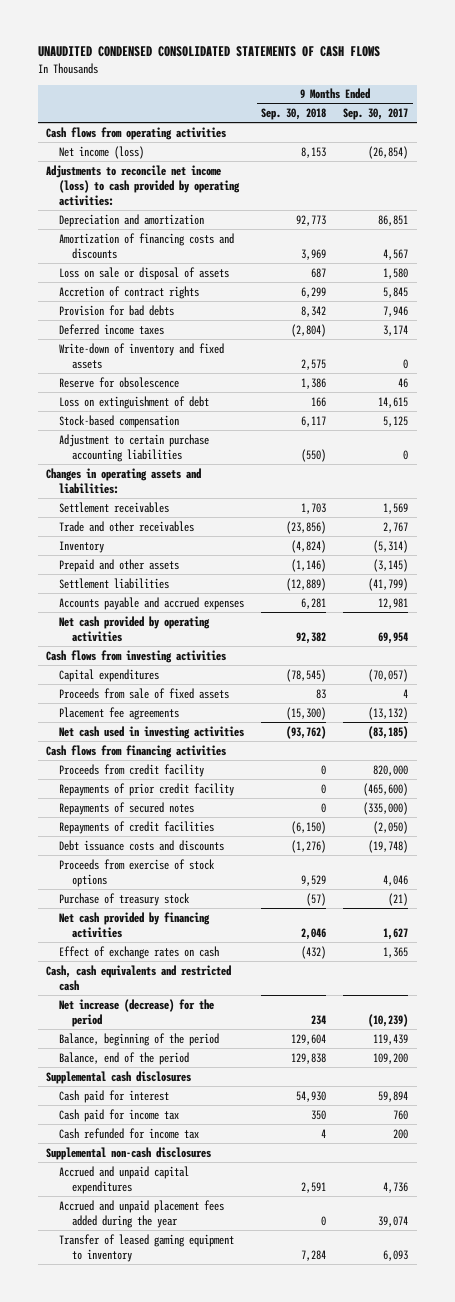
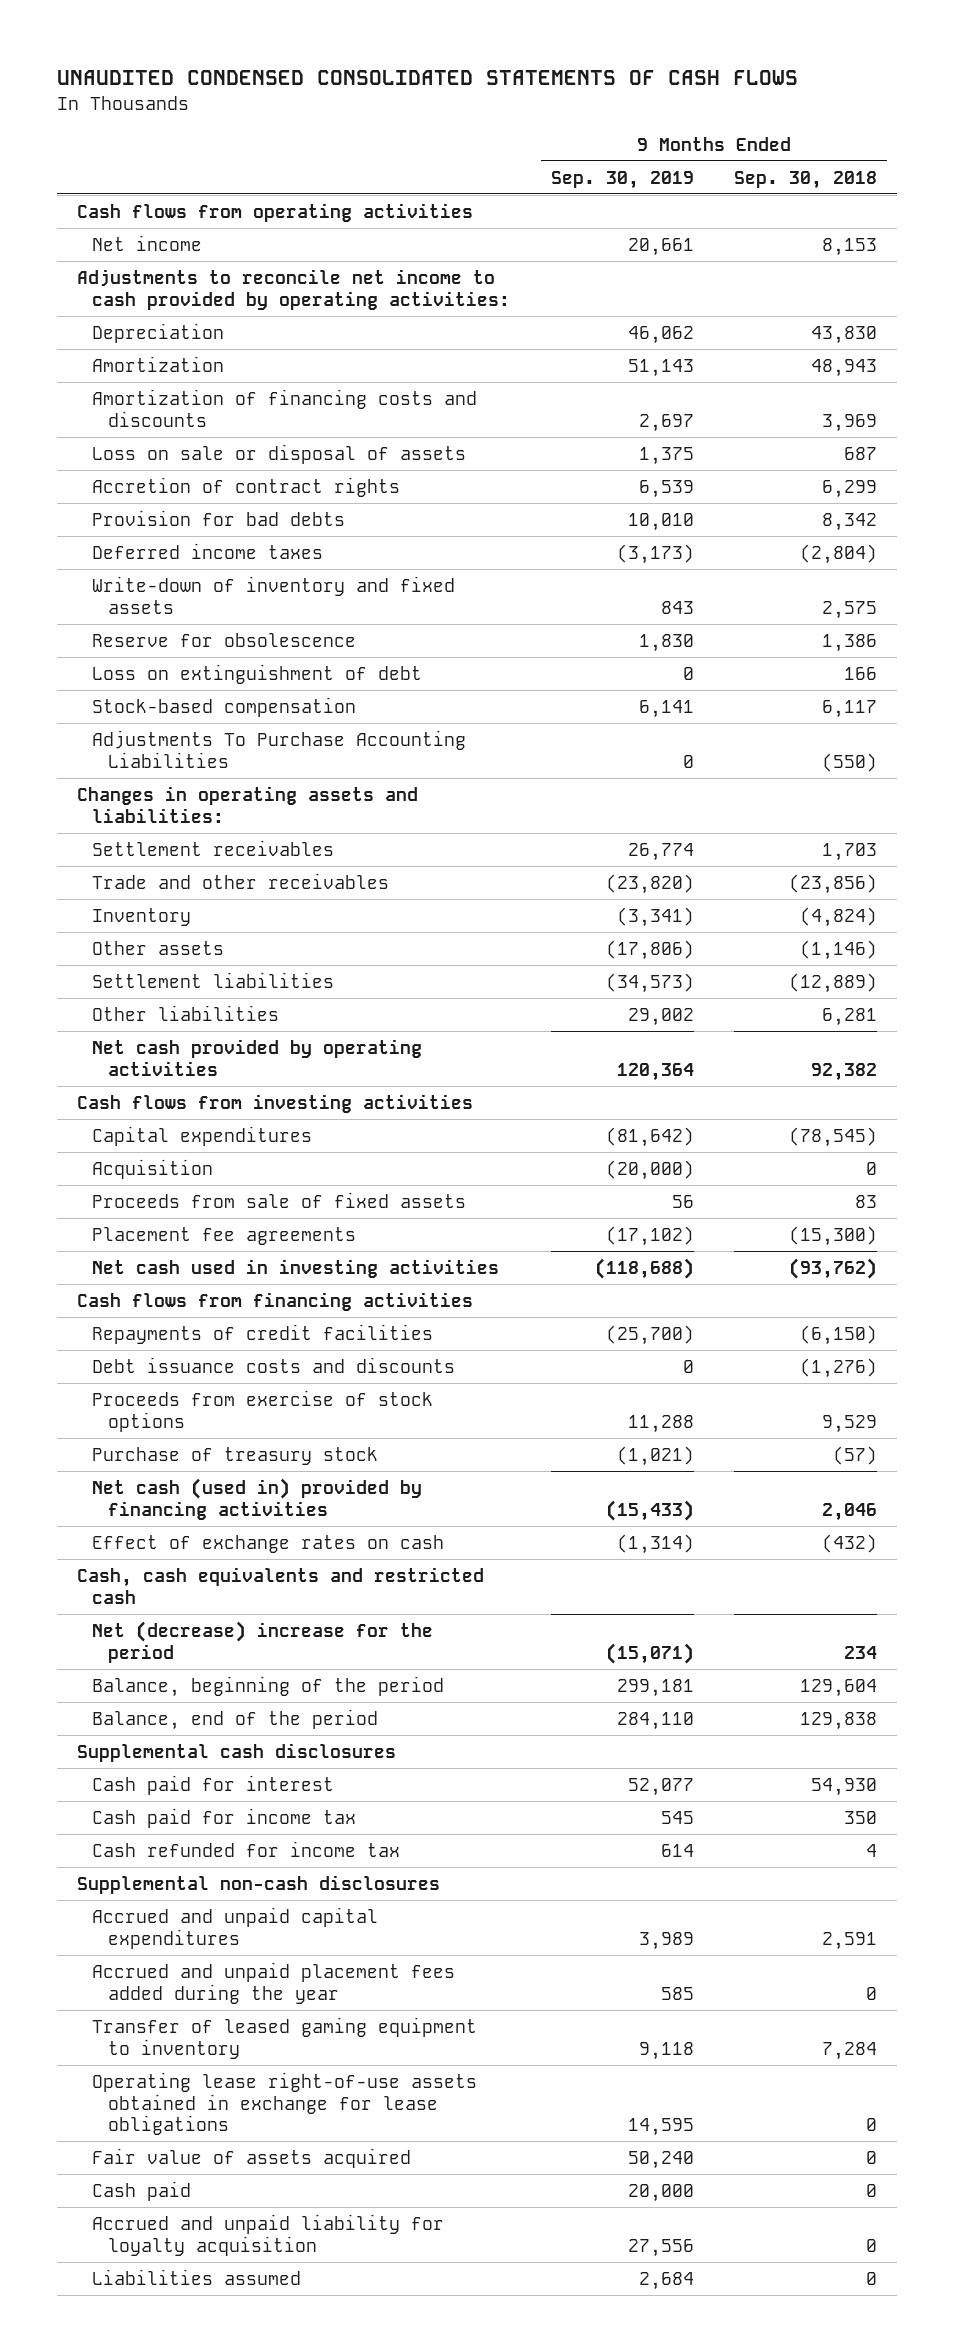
[343,107,409,120] Sep. 30, 2017 -> none
none -> [550,170,694,189] Sep. 30, 2019
[59,145,145,159] Net income (loss) -> [92,234,203,251] Net income
[46,164,241,207] Adjustments to reconcile net income (loss) to cash provided by operating activities: -> [77,268,511,310] Adjustments to reconcile net income to cash provided by operating activities:
[59,213,205,227] Depreciation and amortization -> [92,322,225,343] Depreciation
[296,214,327,226] 92,773 -> [810,325,877,344] 43,830
none -> [92,355,225,372] Amortization
[59,433,210,462] Adjustment to certain purchase accounting liabilities -> [92,729,467,768] Adjustments To Purchase Accounting Liabilities
[59,558,180,572] Prepaid and other assets -> [92,940,225,955] Other assets
[59,596,245,610] Accounts payable and accrued expenses -> [92,1004,280,1021] Other liabilities
none -> [92,1158,214,1179] Acquisition
[59,763,205,777] Proceeds from credit facility -> none
[59,782,235,796] Repayments of prior credit facility -> none
[59,801,195,815] Repayments of secured notes -> none
[59,911,211,938] Net cash provided by financing activities -> [92,1477,423,1520] Net cash (used in) provided by financing activities
[59,998,215,1027] Net increase (decrease) for the period -> [92,1620,434,1663] Net (decrease) increase for the period
none -> [92,2071,478,2136] Operating lease right-of-use assets obtained in exchange for lease obligations
none -> [92,2147,412,2168] Fair value of assets acquired
none -> [92,2180,192,2201] Cash paid
none -> [92,2213,445,2256] Accrued and unpaid liability for loyalty acquisition
none -> [92,2268,302,2285] Liabilities assumed

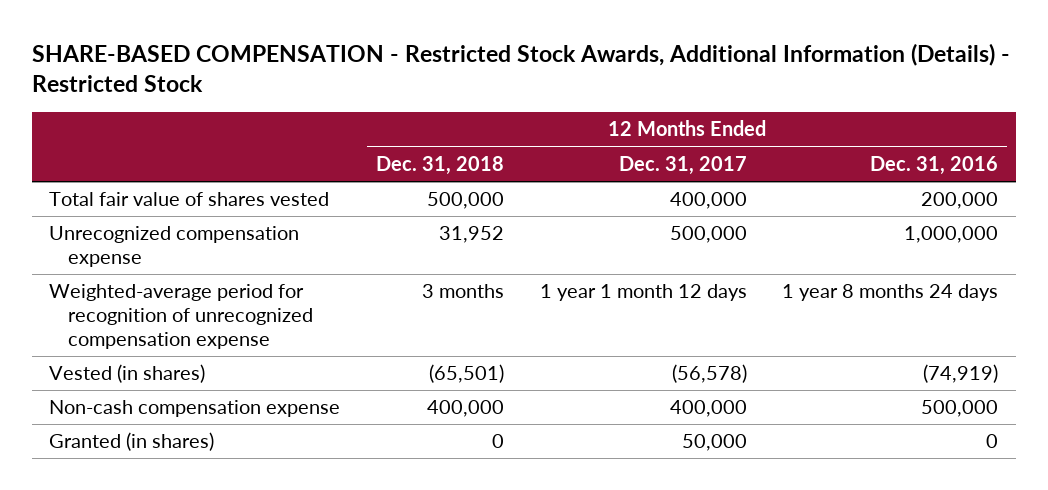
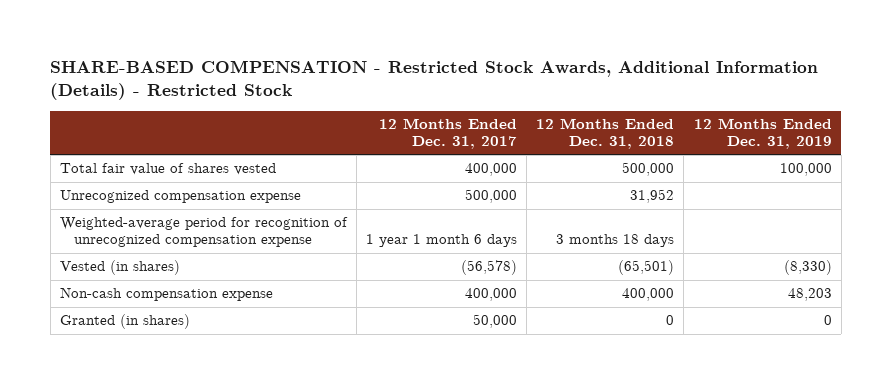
[870,155,999,175] Dec. 31, 2016 -> none
none -> [693,118,832,149] 12 Months Ended Dec. 31, 2019
[421,284,504,299] 3 months -> [556,234,675,248] 3 months 18 days
[539,284,747,302] 1 year 1 month 12 days -> [366,234,518,248] 1 year 1 month 6 days

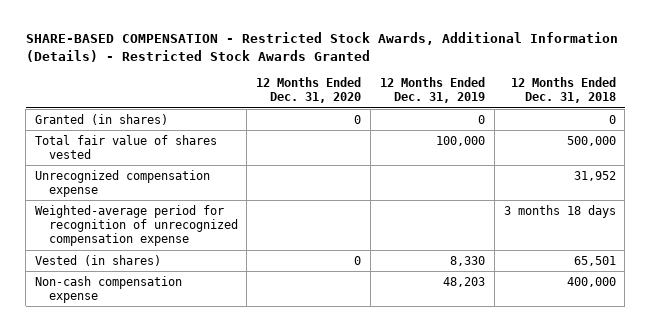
[50,60,819,100] SHARE-BASED COMPENSATION - Restricted Stock Awards, Additional Information (Details) - Restricted Stock -> [25,32,618,62] SHARE-BASED COMPENSATION - Restricted Stock Awards, Additional Information (Details) - Restricted Stock Awards Granted
[379,118,518,149] 12 Months Ended Dec. 31, 2017 -> none
none -> [256,77,362,104] 12 Months Ended Dec. 31, 2020
[59,314,190,330] Granted (in shares) -> [34,113,168,125] Granted (in shares)
[618,260,675,276] (65,501) -> [573,255,616,266] 65,501
[783,260,832,276] (8,330) -> [449,255,485,266] 8,330

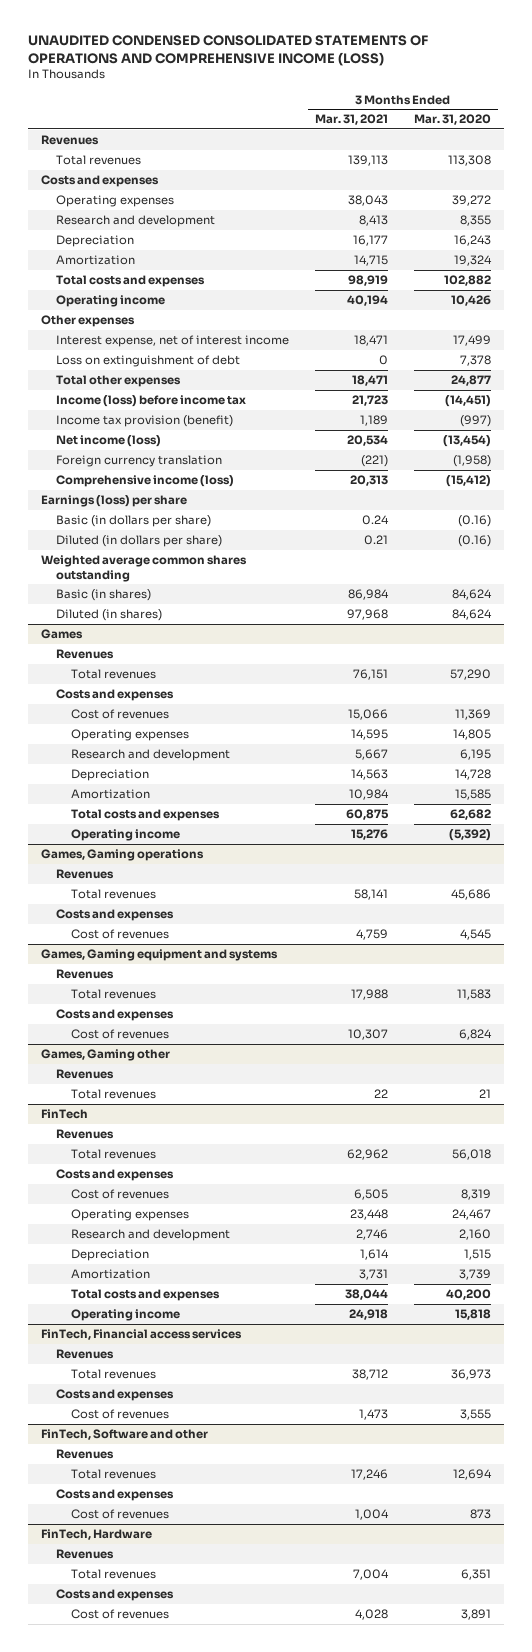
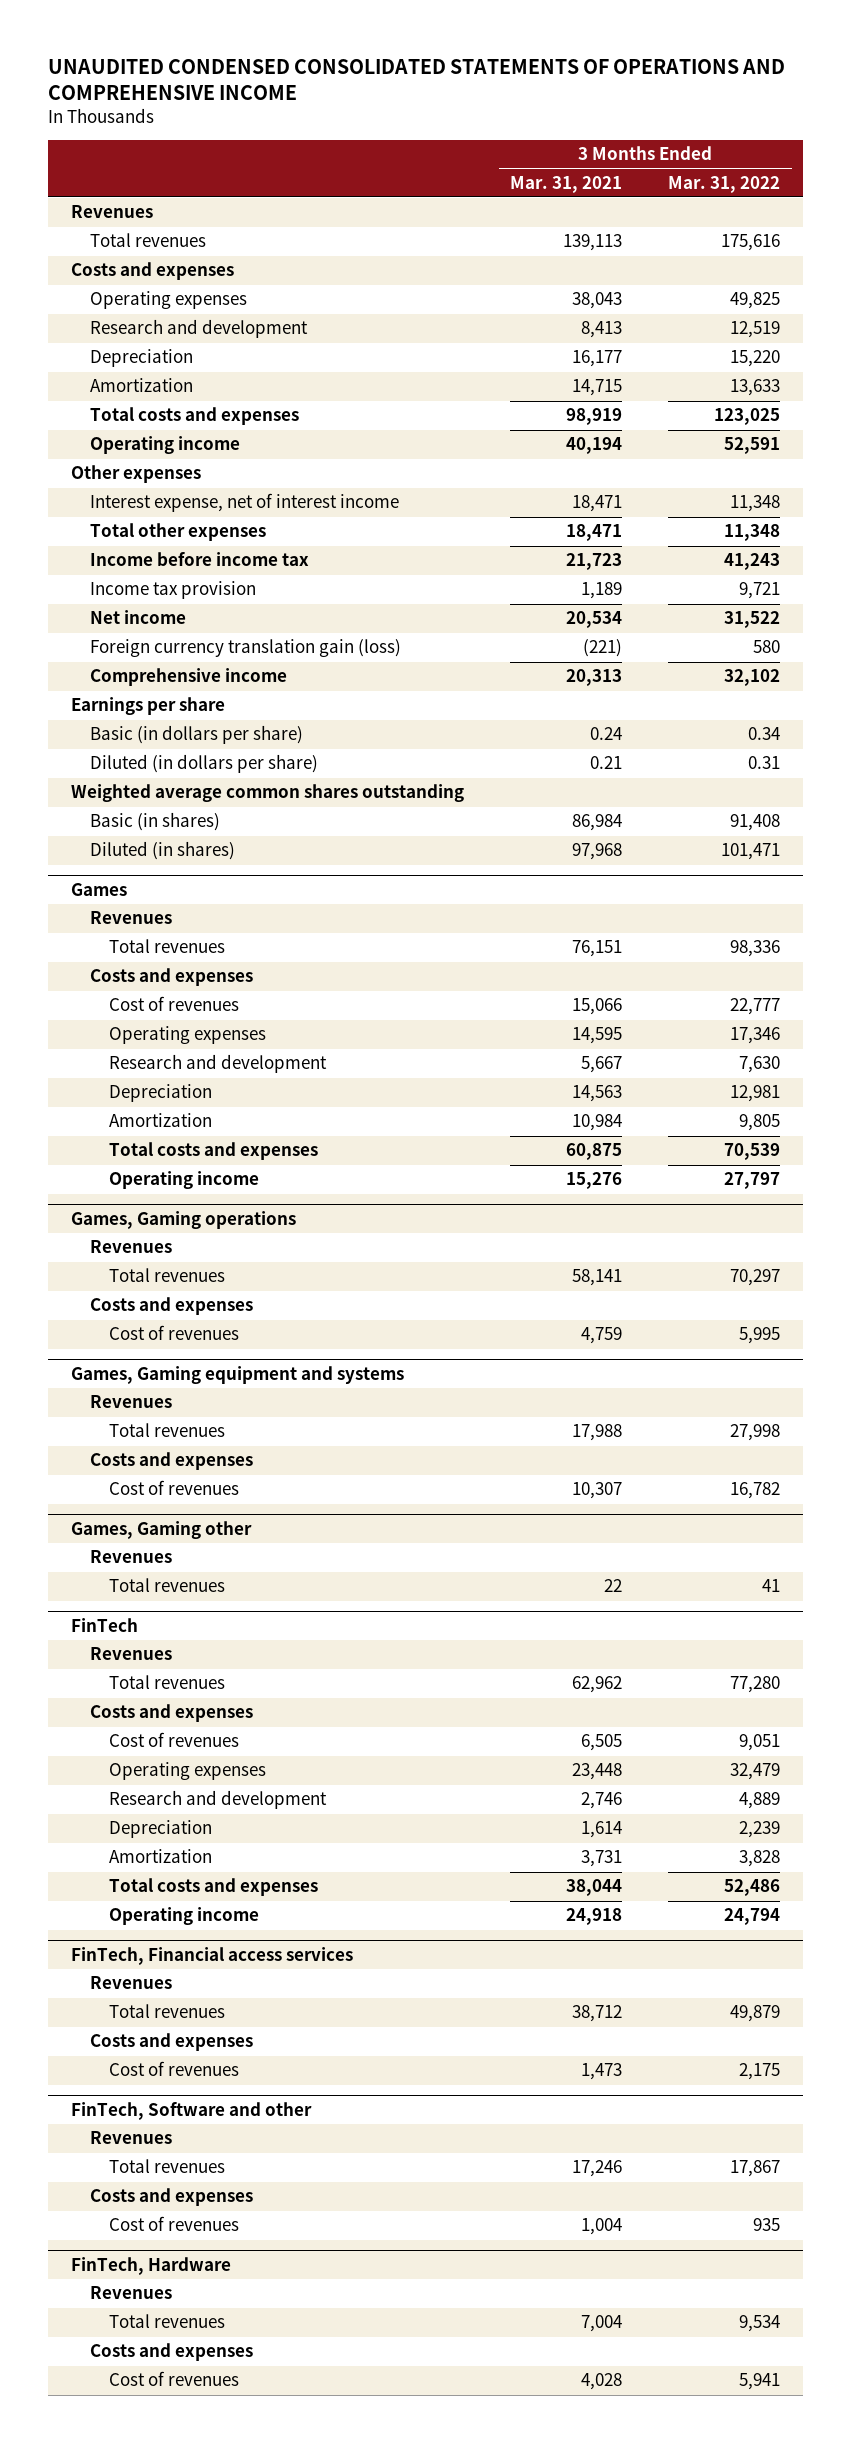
[27,35,428,67] UNAUDITED CONDENSED CONSOLIDATED STATEMENTS OF OPERATIONS AND COMPREHENSIVE INCOME (LOSS) -> [48,59,786,101] UNAUDITED CONDENSED CONSOLIDATED STATEMENTS OF OPERATIONS AND COMPREHENSIVE INCOME
[414,114,492,126] Mar. 31, 2020 -> none
none -> [668,175,781,193] Mar. 31, 2022
[55,354,240,367] Loss on extinguishment of debt -> none
[55,394,246,407] Income (loss) before income tax -> [90,552,310,567] Income before income tax
[55,414,233,427] Income tax provision (benefit) -> [90,581,257,600] Income tax provision
[55,434,161,447] Net income (loss) -> [90,610,187,625] Net income
[55,454,222,467] Foreign currency translation -> [90,639,402,658] Foreign currency translation gain (loss)
[55,474,234,487] Comprehensive income (loss) -> [90,668,288,687] Comprehensive income
[40,494,187,507] Earnings (loss) per share -> [71,697,226,716] Earnings per share

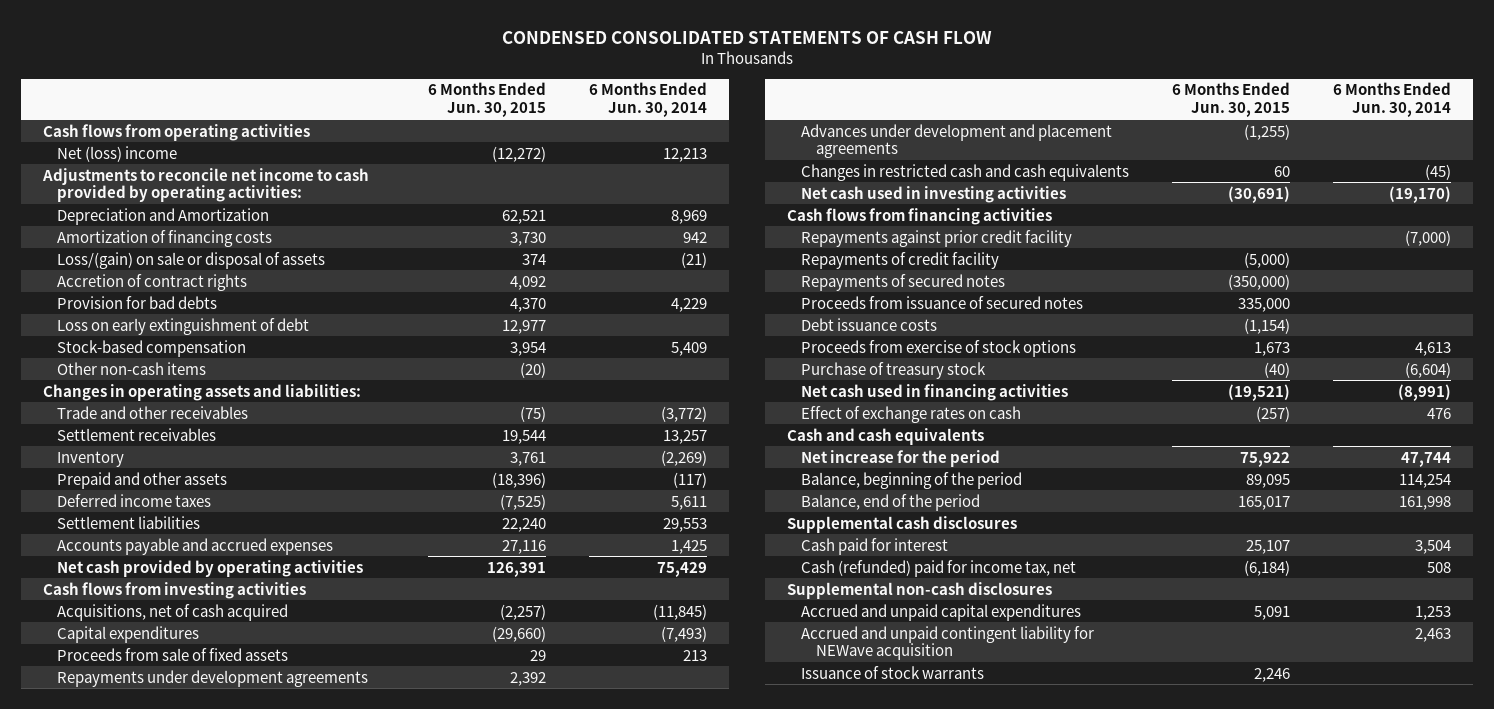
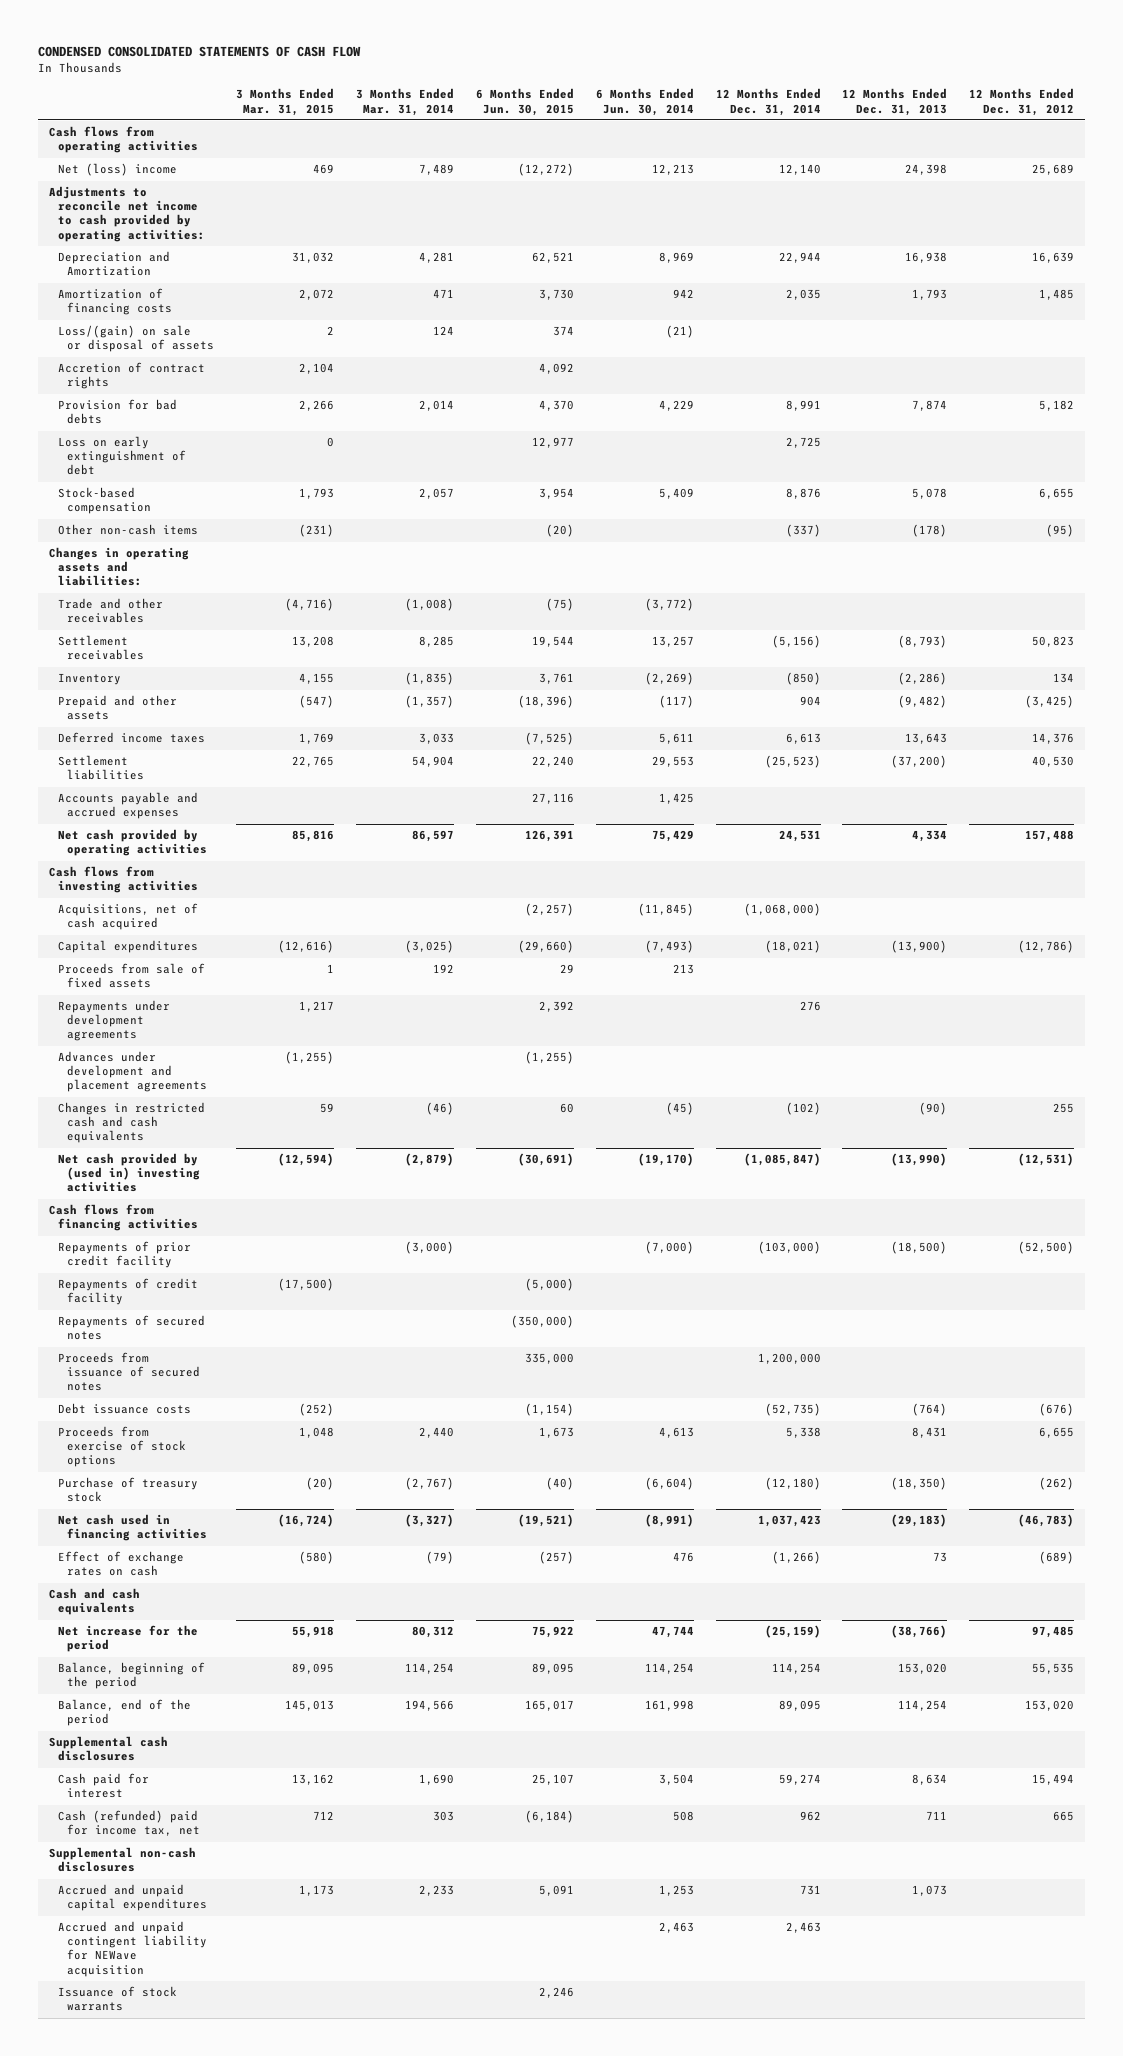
none -> [236,88,335,116] 3 Months Ended Mar. 31, 2015
none -> [355,88,454,116] 3 Months Ended Mar. 31, 2014
none -> [715,88,821,116] 12 Months Ended Dec. 31, 2014
none -> [842,88,948,116] 12 Months Ended Dec. 31, 2013
none -> [969,88,1075,116] 12 Months Ended Dec. 31, 2012
[801,185,1067,203] Net cash used in investing activities -> [58,1153,201,1193] Net cash provided by (used in) investing activities
[801,229,1073,247] Repayments against prior credit facility -> [58,1241,192,1269] Repayments of prior credit facility

